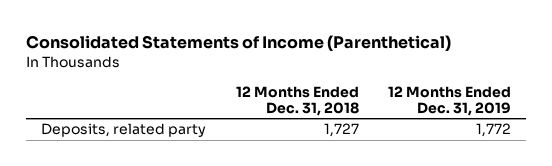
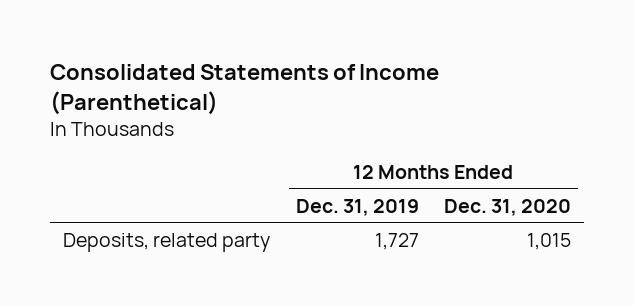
[235,85,359,117] 12 Months Ended Dec. 31, 2018 -> none
none -> [444,198,572,216] Dec. 31, 2020
[476,123,512,138] 1,772 -> [374,232,419,250] 1,727

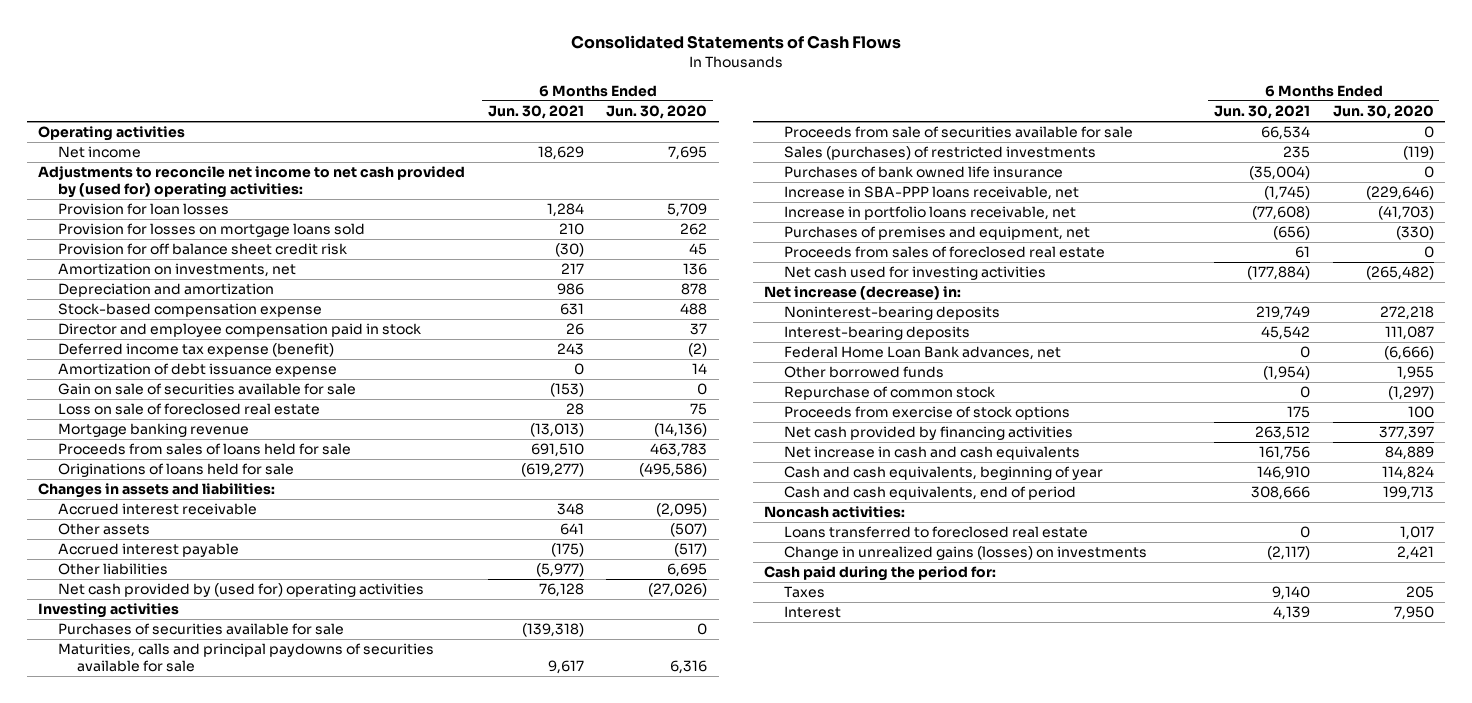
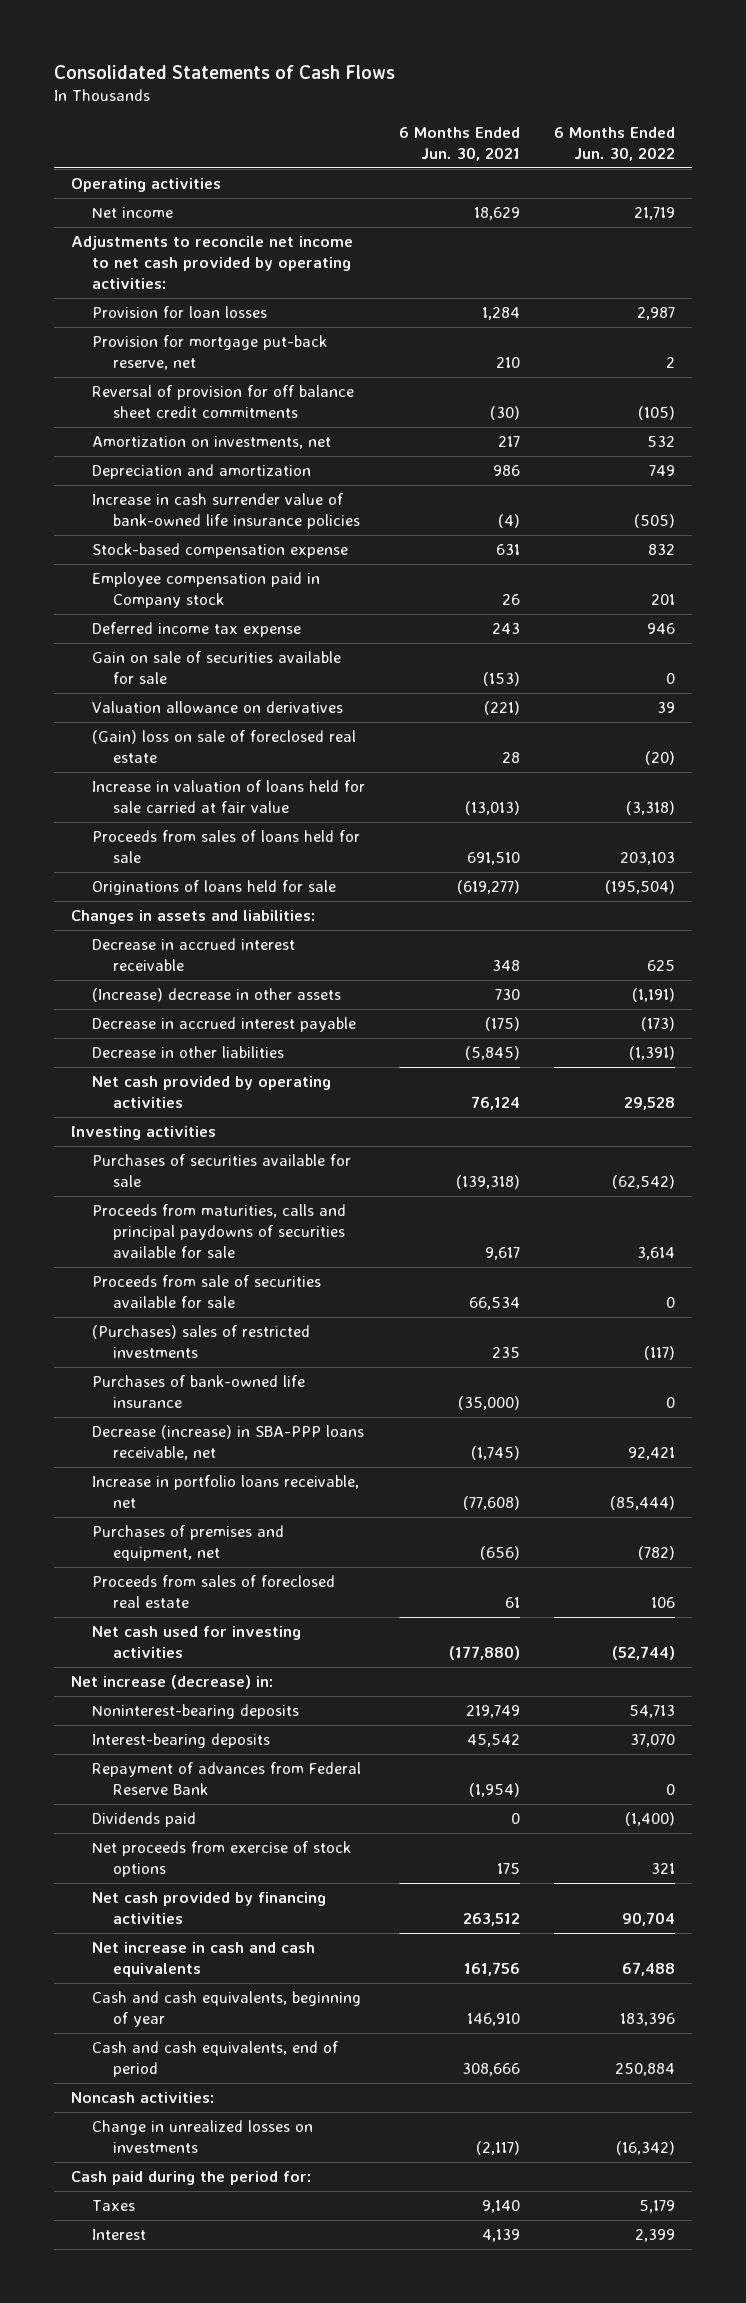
[606,105,708,120] Jun. 30, 2020 -> none
none -> [554,126,676,161] 6 Months Ended Jun. 30, 2022
[38,166,466,199] Adjustments to reconcile net income to net cash provided by (used for) operating activities: -> [71,236,354,289] Adjustments to reconcile net income to net cash provided by operating activities:
[57,223,365,238] Provision for losses on mortgage loans sold -> [92,335,328,370] Provision for mortgage put-back reserve, net
[57,243,347,256] Provision for off balance sheet credit risk -> [92,385,355,418] Reversal of provision for off balance sheet credit commitments
none -> [92,493,361,529] Increase in cash surrender value of bank-owned life insurance policies
[57,363,337,378] Amortization of debt issuance expense -> none
[57,323,421,338] Director and employee compensation paid in stock -> [92,572,321,608] Employee compensation paid in Company stock
[57,343,334,358] Deferred income tax expense (benefit) -> [92,622,302,638] Deferred income tax expense
none -> [92,701,344,714] Valuation allowance on derivatives
[57,403,320,416] Loss on sale of foreclosed real estate -> [92,730,357,763] (Gain) loss on sale of foreclosed real estate
[57,423,249,438] Mortgage banking revenue -> [92,780,366,813] Increase in valuation of loans held for sale carried at fair value
[57,503,257,516] Accrued interest receivable -> [92,938,296,971] Decrease in accrued interest receivable
[57,523,150,536] Other assets -> [92,988,342,1003] (Increase) decrease in other assets
[559,523,584,536] 641 -> [495,989,521,1001] 730
[57,543,239,558] Accrued interest payable -> [92,1017,357,1033] Decrease in accrued interest payable
[57,563,168,576] Other liabilities -> [92,1046,285,1059] Decrease in other liabilities
[535,563,584,578] (5,977) -> [465,1046,521,1061] (5,845)
[57,583,424,598] Net cash provided by (used for) operating activities -> [92,1076,332,1108] Net cash provided by operating activities
[538,583,584,598] 76,128 -> [471,1095,521,1110] 76,124
[57,643,434,673] Maturities, calls and principal paydowns of securities available for sale -> [92,1204,347,1258] Proceeds from maturities, calls and principal paydowns of securities available for sale
[784,146,1097,161] Sales (purchases) of restricted investments -> [92,1325,311,1358] (Purchases) sales of restricted investments
[784,166,1064,179] Purchases of bank owned life insurance -> [92,1375,306,1408] Purchases of bank-owned life insurance
[1249,166,1311,181] (35,004) -> [458,1395,521,1410] (35,000)
[784,186,1080,201] Increase in SBA-PPP loans receivable, net -> [92,1425,365,1460] Decrease (increase) in SBA-PPP loans receivable, net
[1247,266,1311,281] (177,884) -> [449,1645,521,1660] (177,880)
[784,346,1062,361] Federal Home Loan Bank advances, net -> none
[784,386,996,401] Repurchase of common stock -> none
[784,366,945,379] Other borrowed funds -> [92,1762,362,1795] Repayment of advances from Federal Reserve Bank
none -> [92,1812,197,1828] Dividends paid
[784,406,1071,421] Proceeds from exercise of stock options -> [92,1841,352,1877] Net proceeds from exercise of stock options
[784,526,1089,539] Loans transferred to foreclosed real estate -> none
[784,546,1148,561] Change in unrealized gains (losses) on investments -> [92,2120,314,2153] Change in unrealized losses on investments

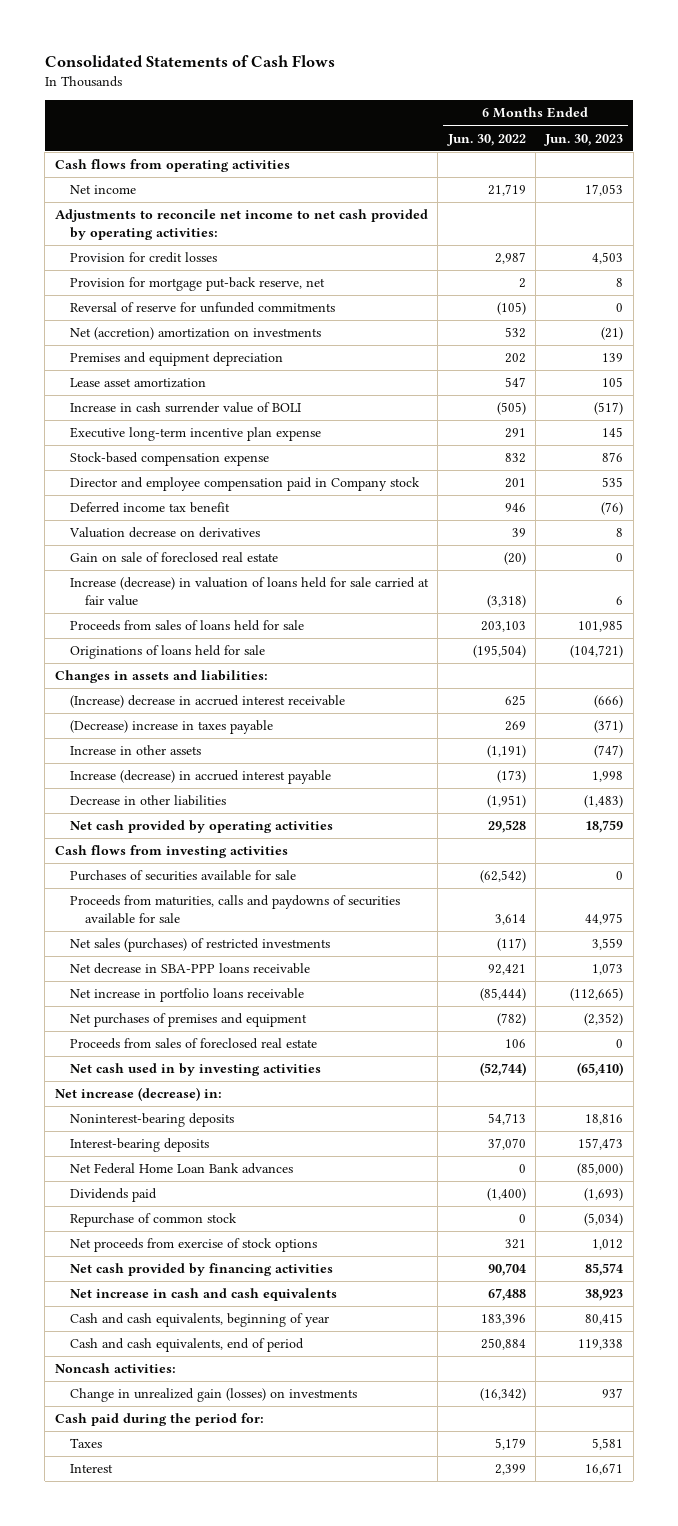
[399,126,521,161] 6 Months Ended Jun. 30, 2021 -> none
none -> [544,133,624,146] Jun. 30, 2023
[71,178,222,193] Operating activities -> [54,159,290,173] Cash flows from operating activities
[92,306,268,319] Provision for loan losses -> [69,252,217,264] Provision for credit losses
[92,385,355,418] Reversal of provision for off balance sheet credit commitments -> [69,302,335,314] Reversal of reserve for unfunded commitments
[92,436,332,450] Amortization on investments, net -> [69,327,321,341] Net (accretion) amortization on investments
[92,464,312,480] Depreciation and amortization -> [69,352,283,367] Premises and equipment depreciation
[649,465,676,477] 749 -> [504,353,526,364] 202
none -> [69,378,206,389] Lease asset amortization
[92,493,361,529] Increase in cash surrender value of bank-owned life insurance policies -> [69,402,301,414] Increase in cash surrender value of BOLI
none -> [69,427,321,442] Executive long-term incentive plan expense
[92,651,342,684] Gain on sale of securities available for sale -> none
[92,572,321,608] Employee compensation paid in Company stock -> [69,477,420,492] Director and employee compensation paid in Company stock
[92,622,302,638] Deferred income tax expense -> [69,502,230,514] Deferred income tax benefit
[92,701,344,714] Valuation allowance on derivatives -> [68,527,260,539] Valuation decrease on derivatives
[92,730,357,763] (Gain) loss on sale of foreclosed real estate -> [69,552,278,564] Gain on sale of foreclosed real estate
[92,780,366,813] Increase in valuation of loans held for sale carried at fair value -> [69,577,429,606] Increase (decrease) in valuation of loans held for sale carried at fair value
[92,938,296,971] Decrease in accrued interest receivable -> [69,695,345,709] (Increase) decrease in accrued interest receivable
none -> [69,720,273,735] (Decrease) increase in taxes payable
[92,988,342,1003] (Increase) decrease in other assets -> [69,745,201,756] Increase in other assets
[92,1017,357,1033] Decrease in accrued interest payable -> [69,770,331,785] Increase (decrease) in accrued interest payable
[629,1046,676,1061] (1,391) -> [486,795,526,809] (1,951)
[71,1126,217,1141] Investing activities -> [54,845,288,859] Cash flows from investing activities
[92,1275,322,1308] Proceeds from sale of securities available for sale -> none
[92,1375,306,1408] Purchases of bank-owned life insurance -> none
[92,1204,347,1258] Proceeds from maturities, calls and principal paydowns of securities available for sale -> [69,895,400,924] Proceeds from maturities, calls and paydowns of securities available for sale
[92,1325,311,1358] (Purchases) sales of restricted investments -> [69,938,330,953] Net sales (purchases) of restricted investments
[92,1425,365,1460] Decrease (increase) in SBA-PPP loans receivable, net -> [69,963,310,975] Net decrease in SBA-PPP loans receivable
[92,1475,360,1508] Increase in portfolio loans receivable, net -> [69,988,304,1003] Net increase in portfolio loans receivable
[92,1525,285,1561] Purchases of premises and equipment, net -> [69,1013,307,1028] Net purchases of premises and equipment
[92,1626,302,1658] Net cash used for investing activities -> [69,1063,321,1077] Net cash used in by investing activities
[92,1762,362,1795] Repayment of advances from Federal Reserve Bank -> none
none -> [69,1163,293,1175] Net Federal Home Loan Bank advances
none -> [69,1213,237,1228] Repurchase of common stock
[92,2120,314,2153] Change in unrealized losses on investments -> [69,1388,357,1403] Change in unrealized gain (losses) on investments

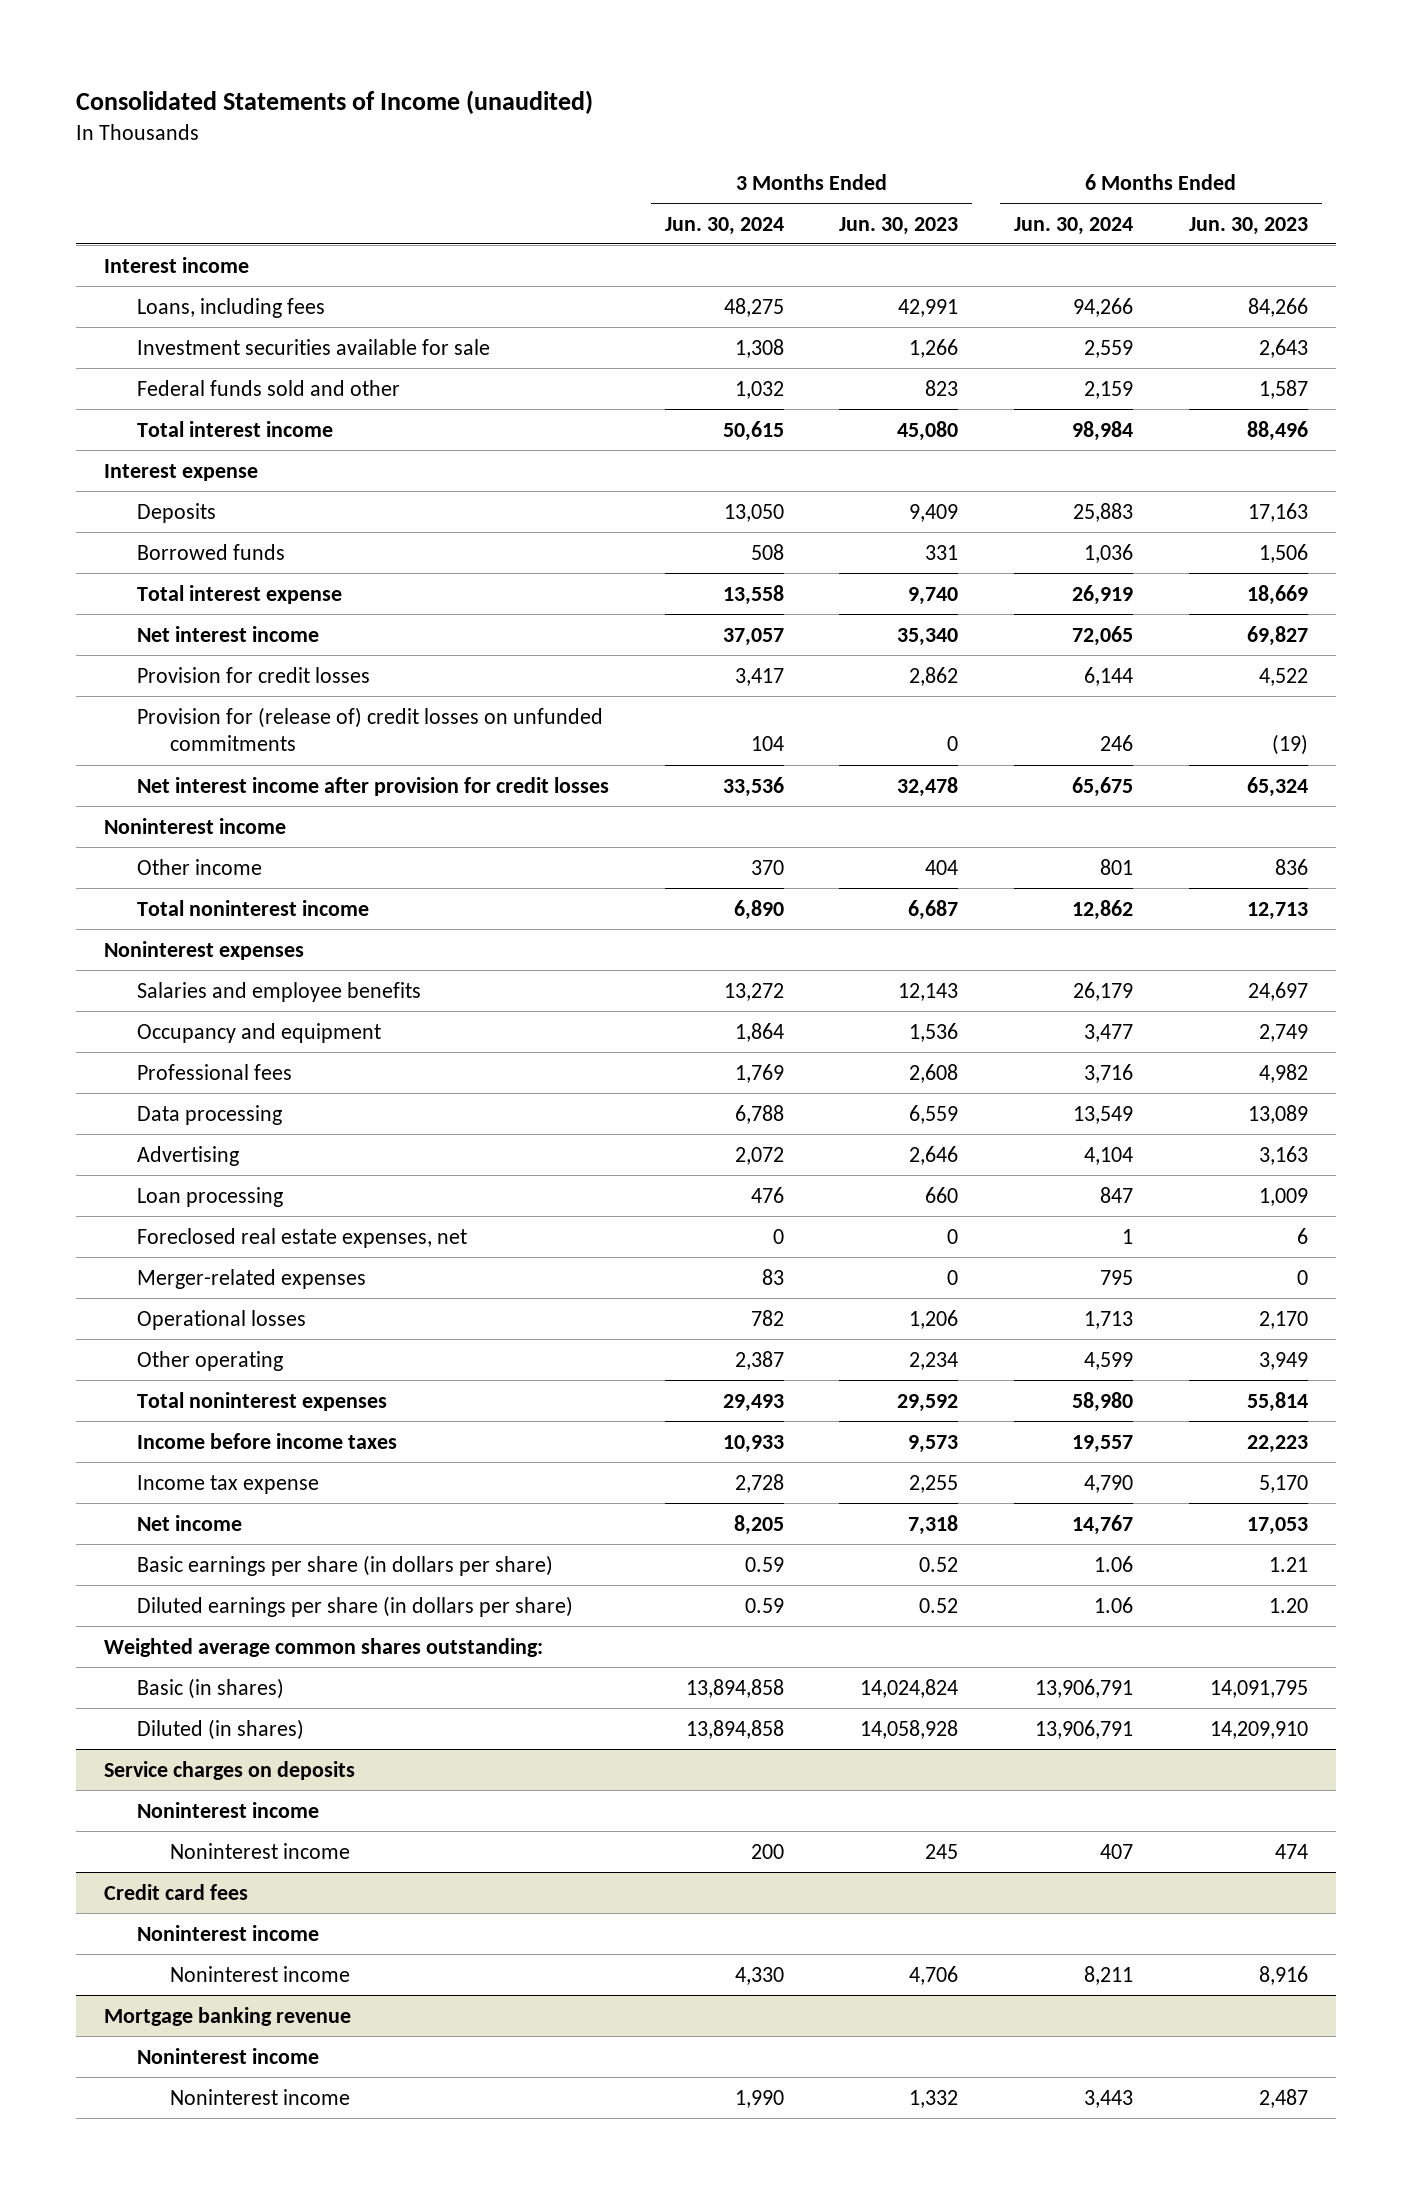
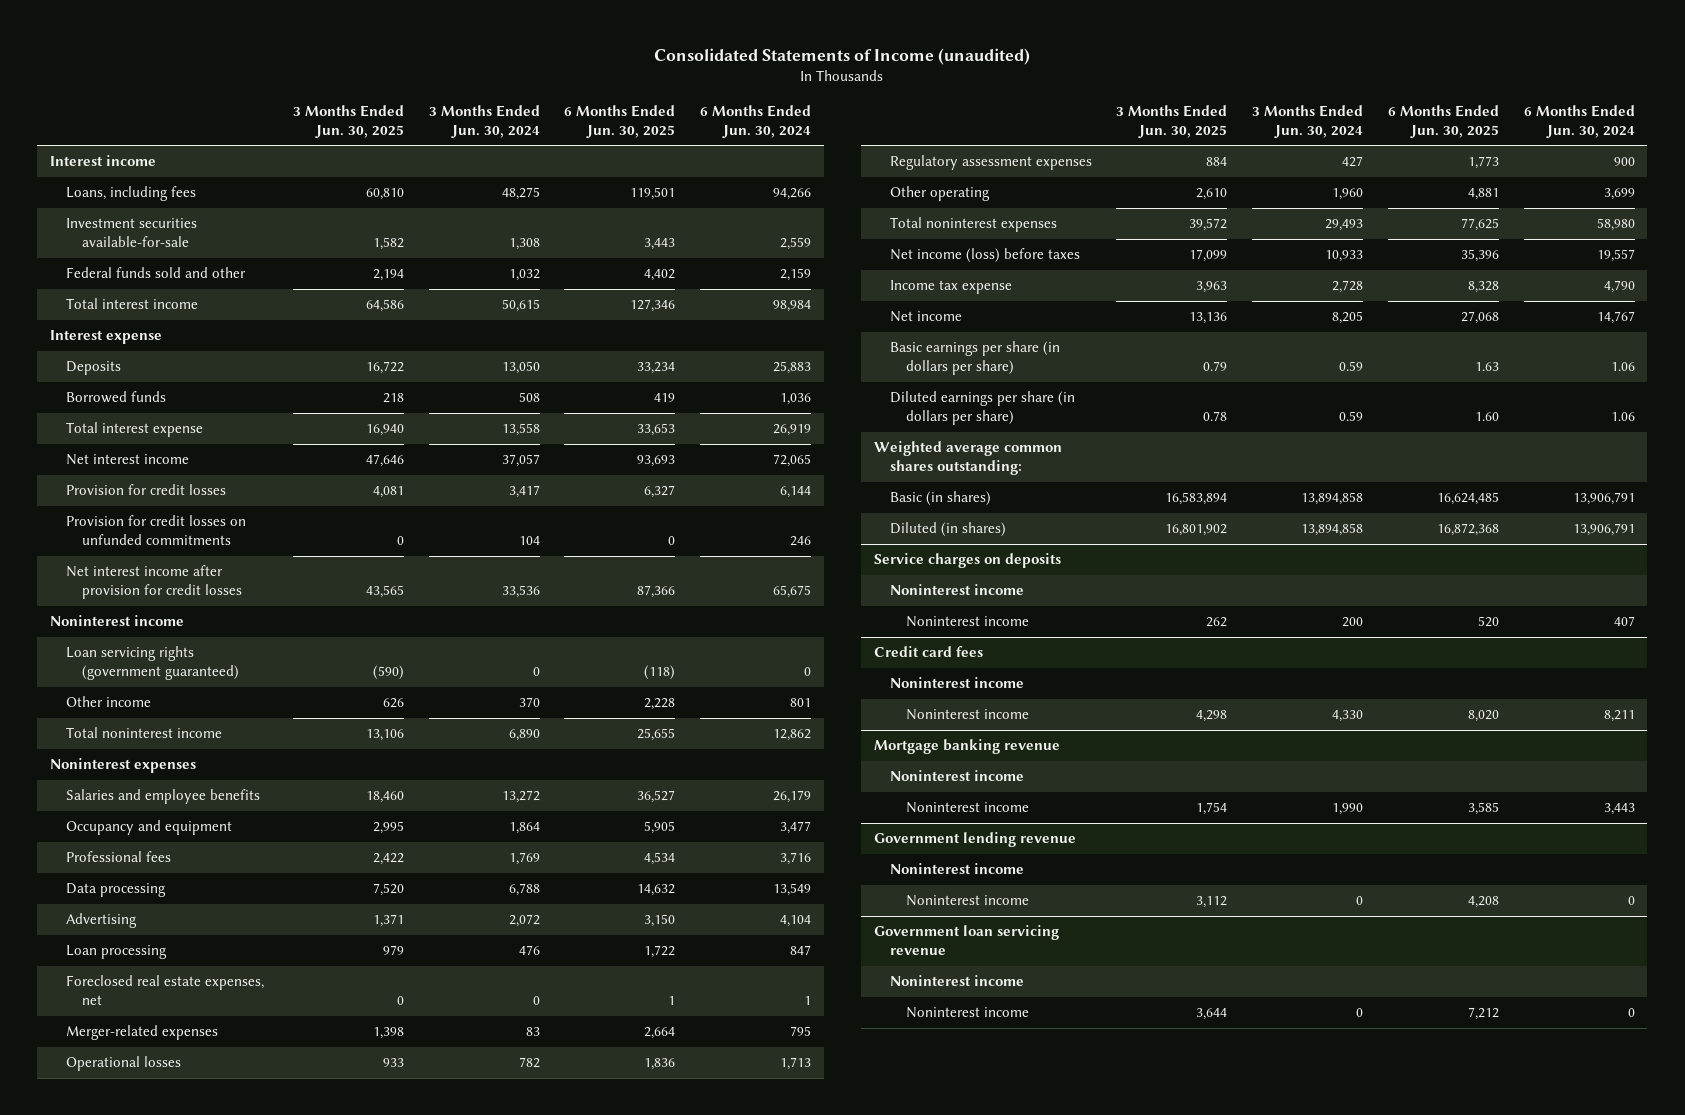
[839,216,959,235] Jun. 30, 2023 -> none
[1189,216,1309,235] Jun. 30, 2023 -> none
none -> [292,105,404,139] 3 Months Ended Jun. 30, 2025
none -> [564,105,676,139] 6 Months Ended Jun. 30, 2025
[136,338,490,355] Investment securities available for sale -> [65,218,197,248] Investment securities available-for-sale
[136,706,603,752] Provision for (release of) credit losses on unfunded commitments -> [65,515,246,546] Provision for credit losses on unfunded commitments
none -> [65,646,239,681] Loan servicing rights (government guaranteed)
none -> [889,155,1092,171] Regulatory assessment expenses
[734,1350,784,1370] 2,387 -> [1332,188,1364,201] 1,960
[1084,1351,1134,1370] 4,599 -> [1603,188,1635,201] 3,699
[136,1432,397,1449] Income before income taxes -> [889,248,1080,264] Net income (loss) before taxes
none -> [873,832,1076,848] Government lending revenue
none -> [889,863,1024,875] Noninterest income
none -> [905,895,1029,907] Noninterest income
none -> [873,925,1059,956] Government loan servicing revenue
none -> [889,975,1024,987] Noninterest income
none -> [905,1007,1029,1019] Noninterest income

